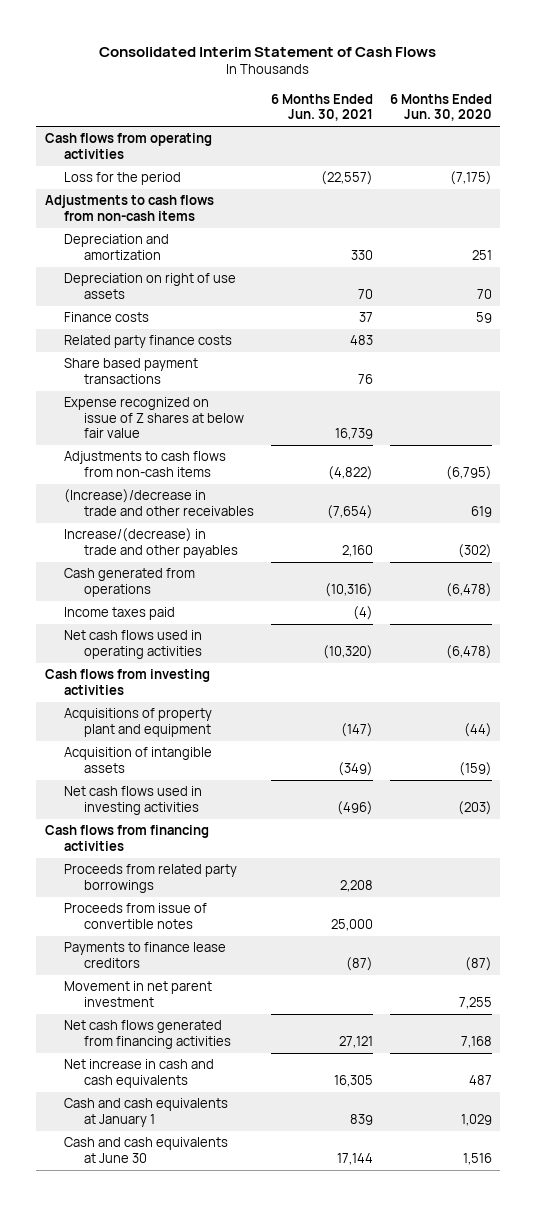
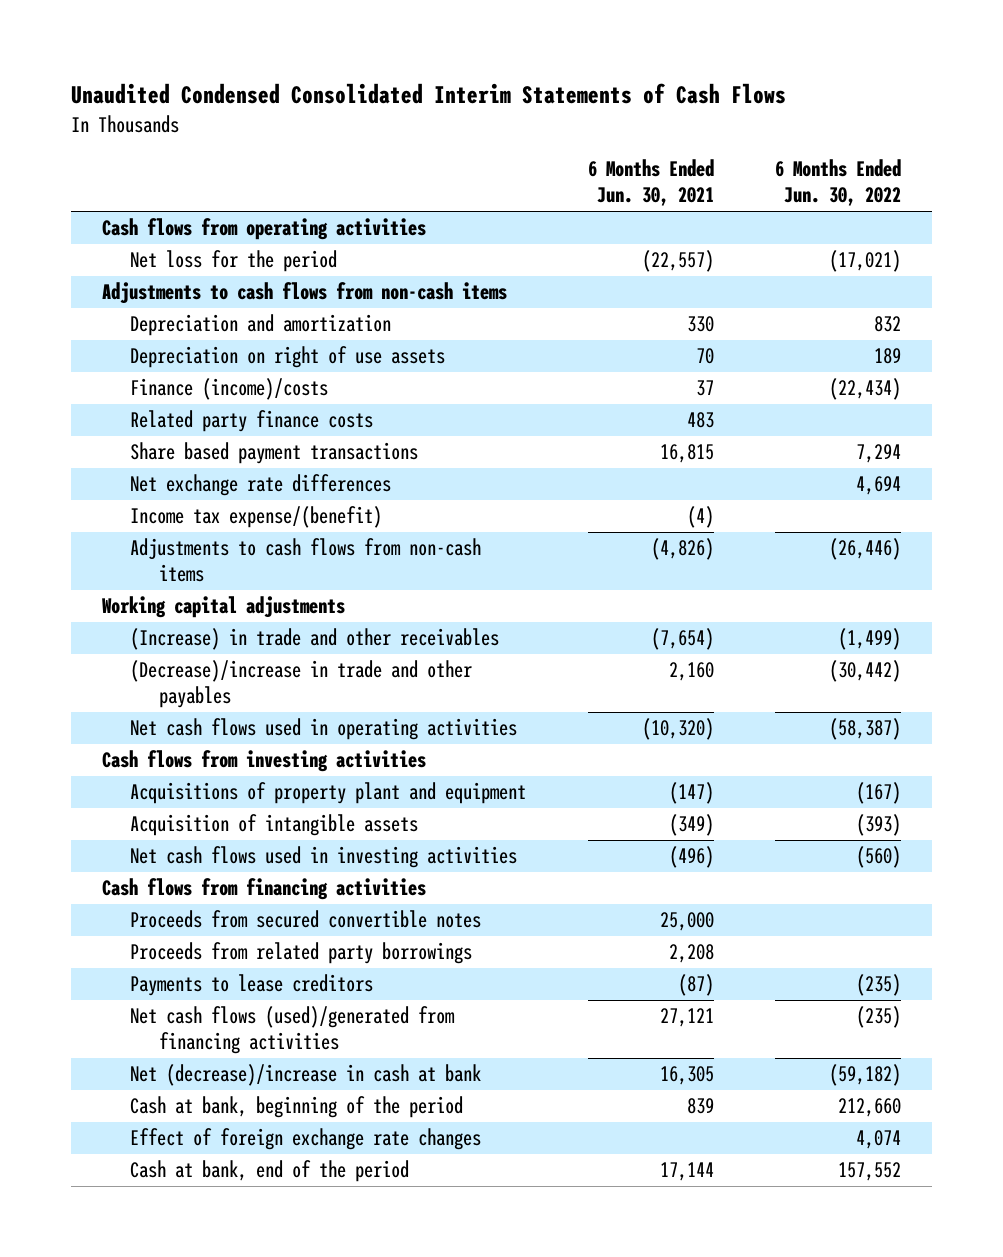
[99,46,437,57] Consolidated Interim Statement of Cash Flows -> [70,83,786,105] Unaudited Condensed Consolidated Interim Statements of Cash Flows
[389,93,492,122] 6 Months Ended Jun. 30, 2020 -> none
none -> [775,159,902,207] 6 Months Ended Jun. 30, 2022
[64,172,182,186] Loss for the period -> [130,250,338,273] Net loss for the period
[64,312,150,323] Finance costs -> [130,378,329,401] Finance (income)/costs
[64,397,244,439] Expense recognized on issue of Z shares at below fair value -> none
[64,568,196,597] Cash generated from operations -> none
[64,607,176,621] Income taxes paid -> none
[357,373,373,384] 76 -> [659,444,714,464] 16,815
none -> [130,474,392,497] Net exchange rate differences
none -> [130,506,383,529] Income tax expense/(benefit)
[327,465,373,480] (4,822) -> [650,538,714,561] (4,826)
none -> [101,596,345,619] Working capital adjustments
[64,489,254,516] (Increase)/decrease in trade and other receivables -> [130,628,500,651] (Increase) in trade and other receivables
[64,528,238,558] Increase/(decrease) in trade and other payables -> [130,660,473,709] (Decrease)/increase in trade and other payables
none -> [130,910,482,929] Proceeds from secured convertible notes
[64,903,208,929] Proceeds from issue of convertible notes -> none
[64,981,213,1007] Movement in net parent investment -> none
[64,942,227,968] Payments to finance lease creditors -> [130,974,374,997] Payments to lease creditors
[64,1020,231,1049] Net cash flows generated from financing activities -> [130,1006,456,1055] Net cash flows (used)/generated from financing activities
[64,1059,215,1088] Net increase in cash and cash equivalents -> [130,1064,482,1087] Net (decrease)/increase in cash at bank
[64,1098,229,1127] Cash and cash equivalents at January 1 -> [130,1096,464,1119] Cash at bank, beginning of the period
none -> [130,1128,482,1151] Effect of foreign exchange rate changes
[64,1137,229,1163] Cash and cash equivalents at June 30 -> [130,1160,410,1183] Cash at bank, end of the period

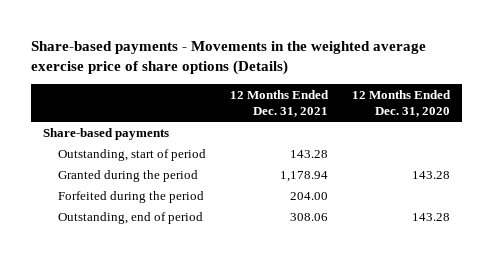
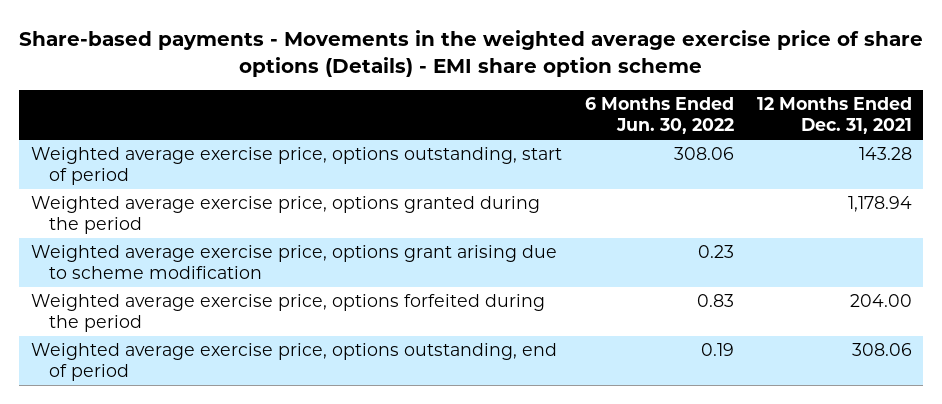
[31,41,427,76] Share-based payments - Movements in the weighted average exercise price of share options (Details) -> [19,29,924,77] Share-based payments - Movements in the weighted average exercise price of share options (Details) - EMI share option scheme
[351,90,451,118] 12 Months Ended Dec. 31, 2020 -> none
none -> [584,97,734,135] 6 Months Ended Jun. 30, 2022
[43,127,170,140] Share-based payments -> none
[57,148,206,161] Outstanding, start of period -> [30,147,562,185] Weighted average exercise price, options outstanding, start of period
[57,169,198,182] Granted during the period -> [30,196,540,234] Weighted average exercise price, options granted during the period
none -> [30,245,557,279] Weighted average exercise price, options grant arising due to scheme modification
[57,190,204,203] Forfeited during the period -> [30,294,545,332] Weighted average exercise price, options forfeited during the period
[57,211,203,224] Outstanding, end of period -> [30,343,557,381] Weighted average exercise price, options outstanding, end of period

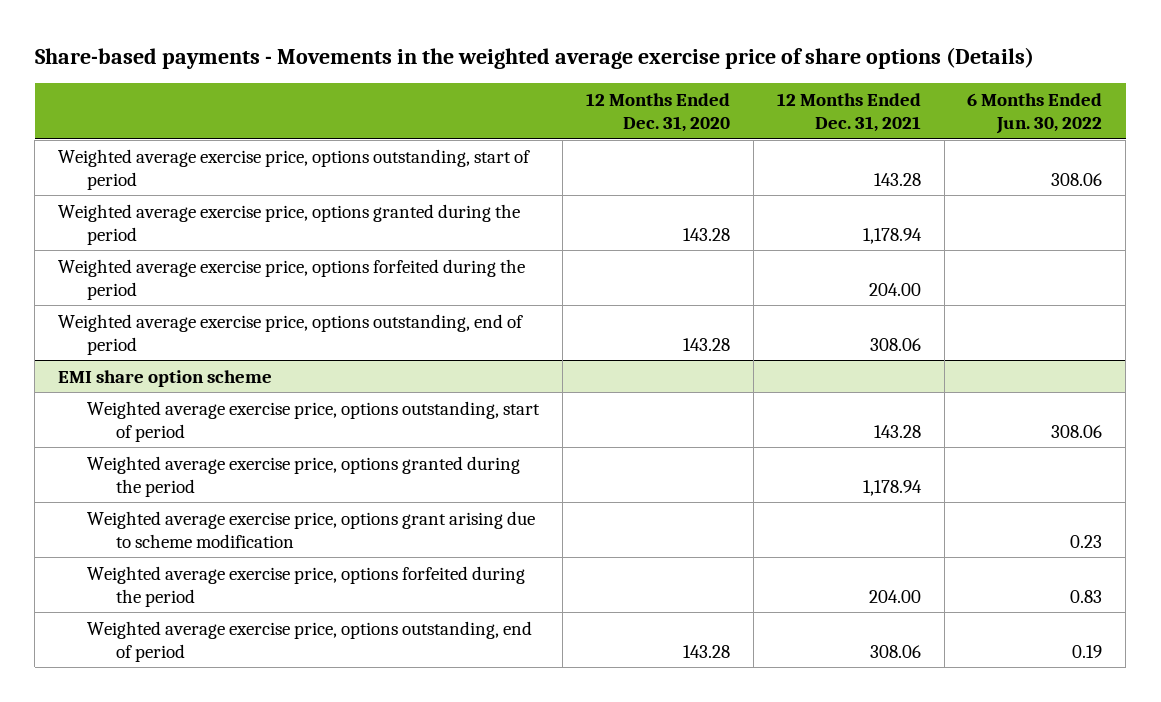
[19,29,924,77] Share-based payments - Movements in the weighted average exercise price of share options (Details) - EMI share option scheme -> [34,47,1034,70] Share-based payments - Movements in the weighted average exercise price of share options (Details)
none -> [585,92,730,133] 12 Months Ended Dec. 31, 2020
none -> [58,258,526,300] Weighted average exercise price, options forfeited during the period
none -> [58,313,524,355] Weighted average exercise price, options outstanding, end of period
none -> [58,369,273,387] EMI share option scheme
none -> [87,400,541,442] Weighted average exercise price, options outstanding, start of period
none -> [87,455,521,497] Weighted average exercise price, options granted during the period

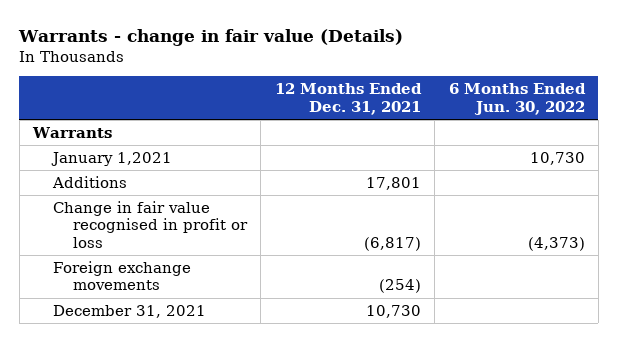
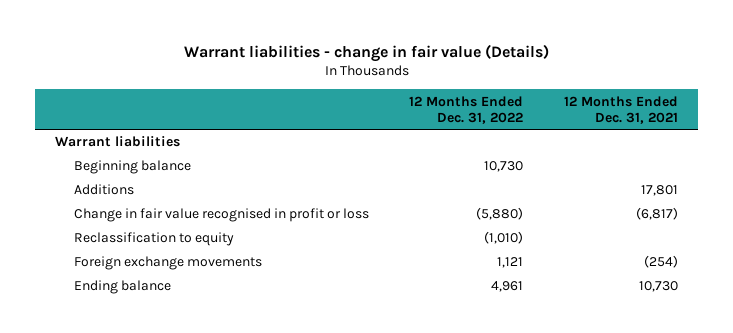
[18,29,404,47] Warrants - change in fair value (Details) -> [183,43,549,62] Warrant liabilities - change in fair value (Details)
[448,83,586,115] 6 Months Ended Jun. 30, 2022 -> none
none -> [409,95,524,124] 12 Months Ended Dec. 31, 2022
[32,126,113,138] Warrants -> [55,136,181,148] Warrant liabilities
[51,151,173,166] January 1,2021 -> [74,160,192,175] Beginning balance
none -> [74,232,235,247] Reclassification to equity
[53,304,207,318] December 31, 2021 -> [74,280,172,295] Ending balance

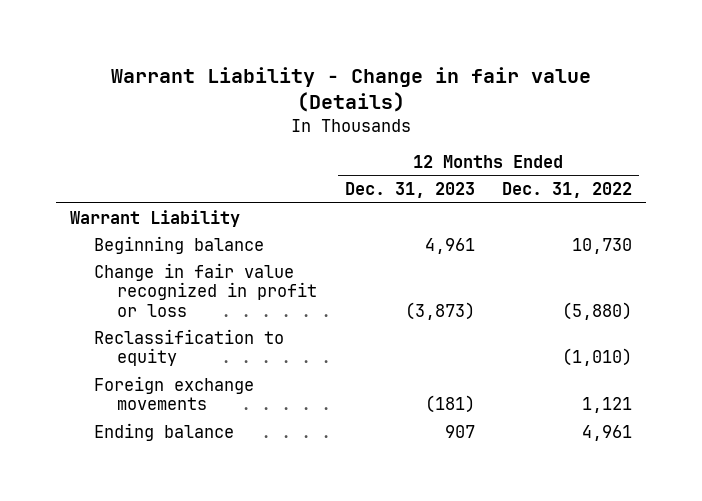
[183,43,549,62] Warrant liabilities - change in fair value (Details) -> [111,66,592,112] Warrant Liability - Change in fair value (Details)
[563,95,678,124] 12 Months Ended Dec. 31, 2021 -> none
none -> [344,182,475,199] Dec. 31, 2023
[55,136,181,148] Warrant liabilities -> [70,209,241,227] Warrant Liability
[74,184,135,196] Additions -> none
[74,208,370,223] Change in fair value recognised in profit or loss -> [93,262,317,318] Change in fair value recognized in profit or loss

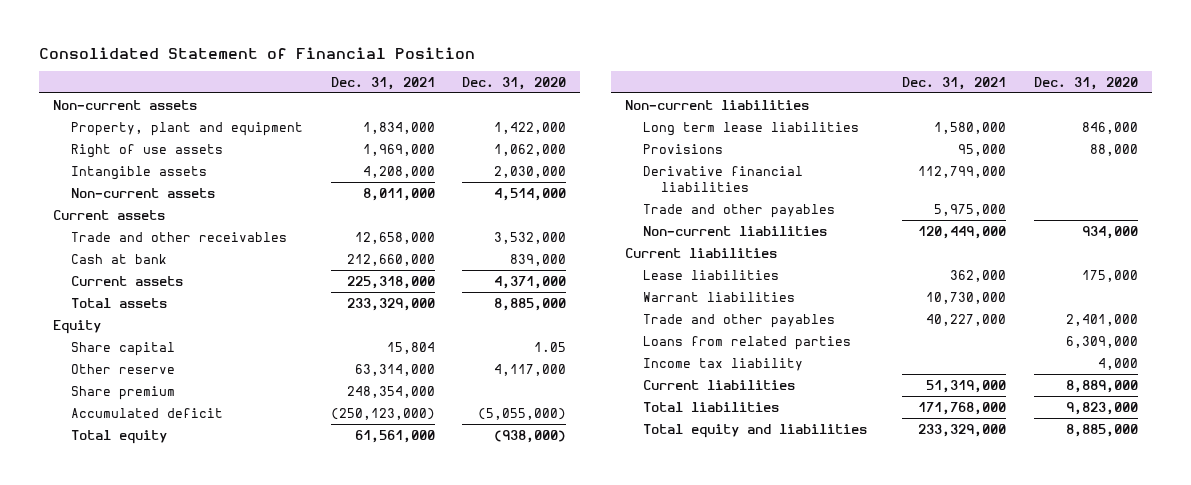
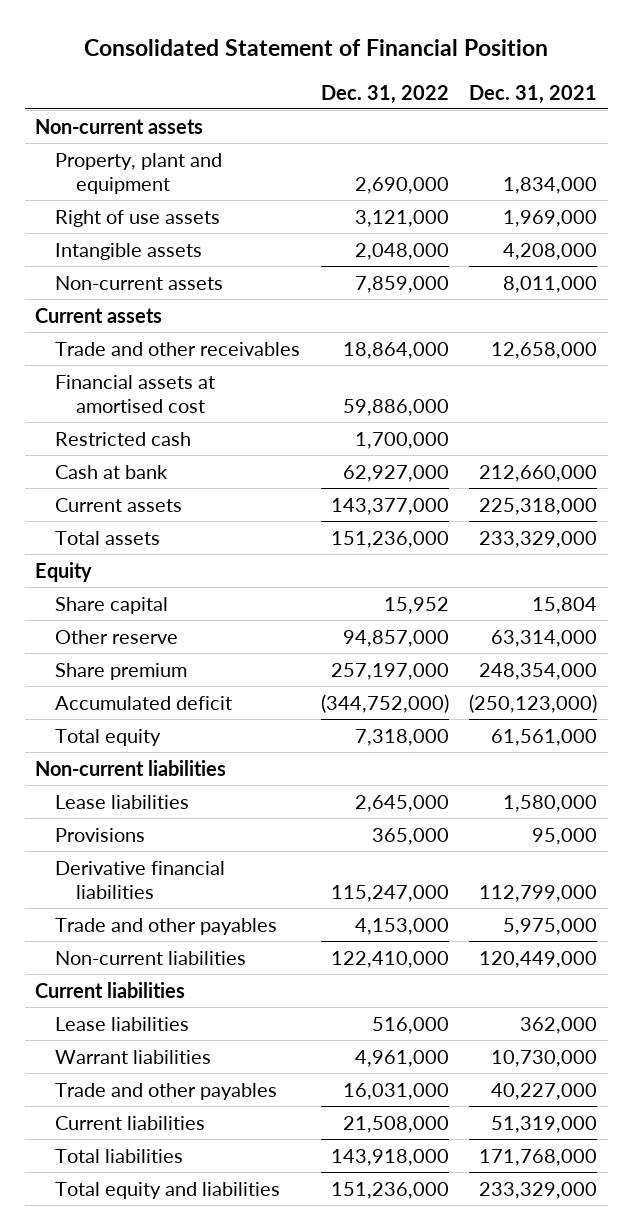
[462,76,567,90] Dec. 31, 2020 -> none
none -> [320,84,449,104] Dec. 31, 2022
none -> [55,374,216,414] Financial assets at amortised cost
none -> [55,431,192,446] Restricted cash
[642,121,859,136] Long term lease liabilities -> [55,794,190,809] Lease liabilities
[642,335,851,350] Loans from related parties -> none
[642,357,803,371] Income tax liability -> none

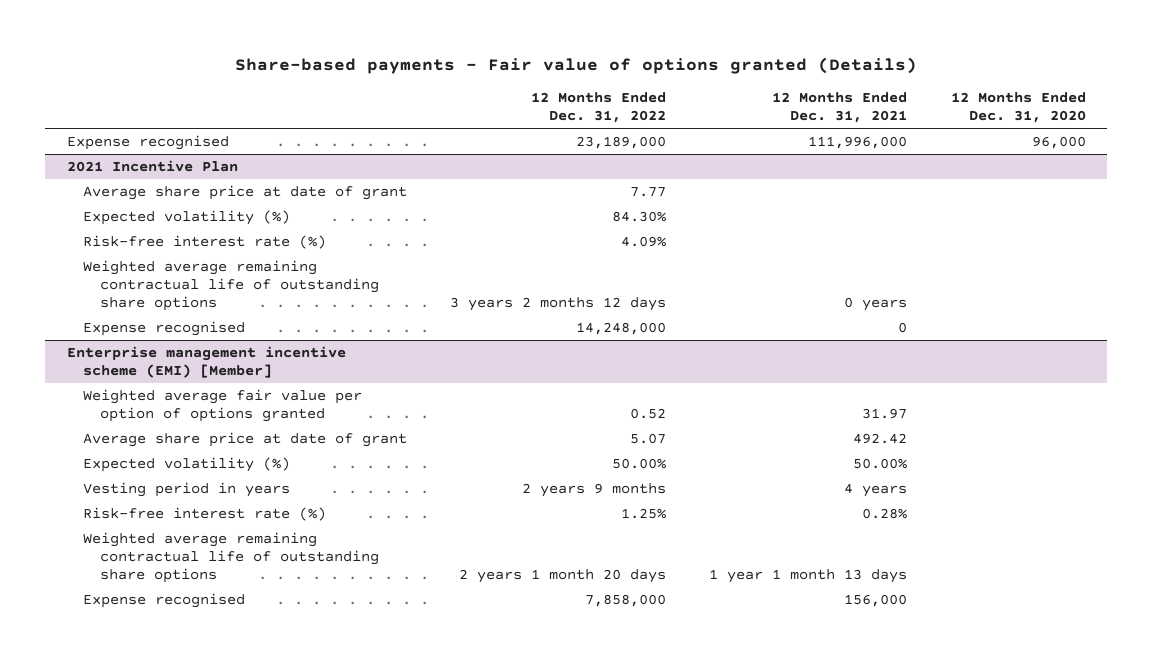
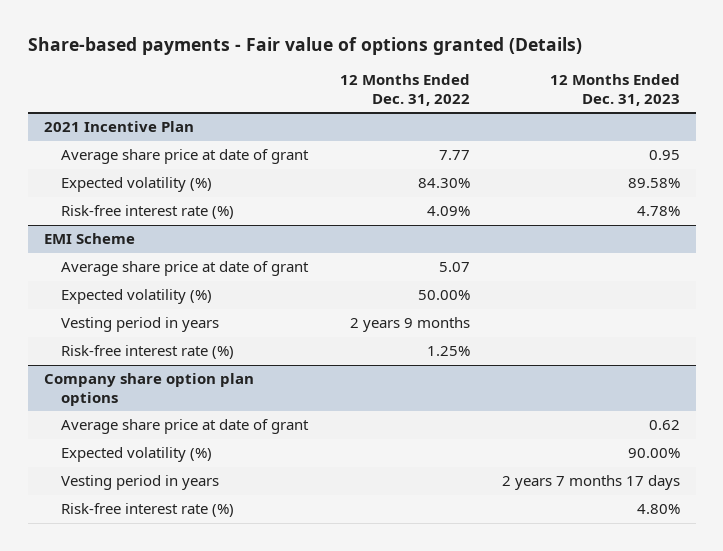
[772,92,908,124] 12 Months Ended Dec. 31, 2021 -> none
[950,92,1086,124] 12 Months Ended Dec. 31, 2020 -> none
none -> [549,74,680,107] 12 Months Ended Dec. 31, 2023
[66,135,229,151] Expense recognised -> none
[83,260,379,312] Weighted average remaining contractual life of outstanding share options -> none
[83,321,246,337] Expense recognised -> none
[83,389,363,423] Weighted average fair value per option of options granted -> none
[66,346,346,379] Enterprise management incentive scheme (EMI) [Member] -> [43,233,135,245] EMI Scheme
[83,532,379,584] Weighted average remaining contractual life of outstanding share options -> none
[83,593,246,609] Expense recognised -> none
none -> [43,373,254,407] Company share option plan options
none -> [61,419,310,435] Average share price at date of grant
none -> [61,447,213,463] Expected volatility (%)
none -> [61,475,220,491] Vesting period in years
none -> [61,503,235,518] Risk-free interest rate (%)

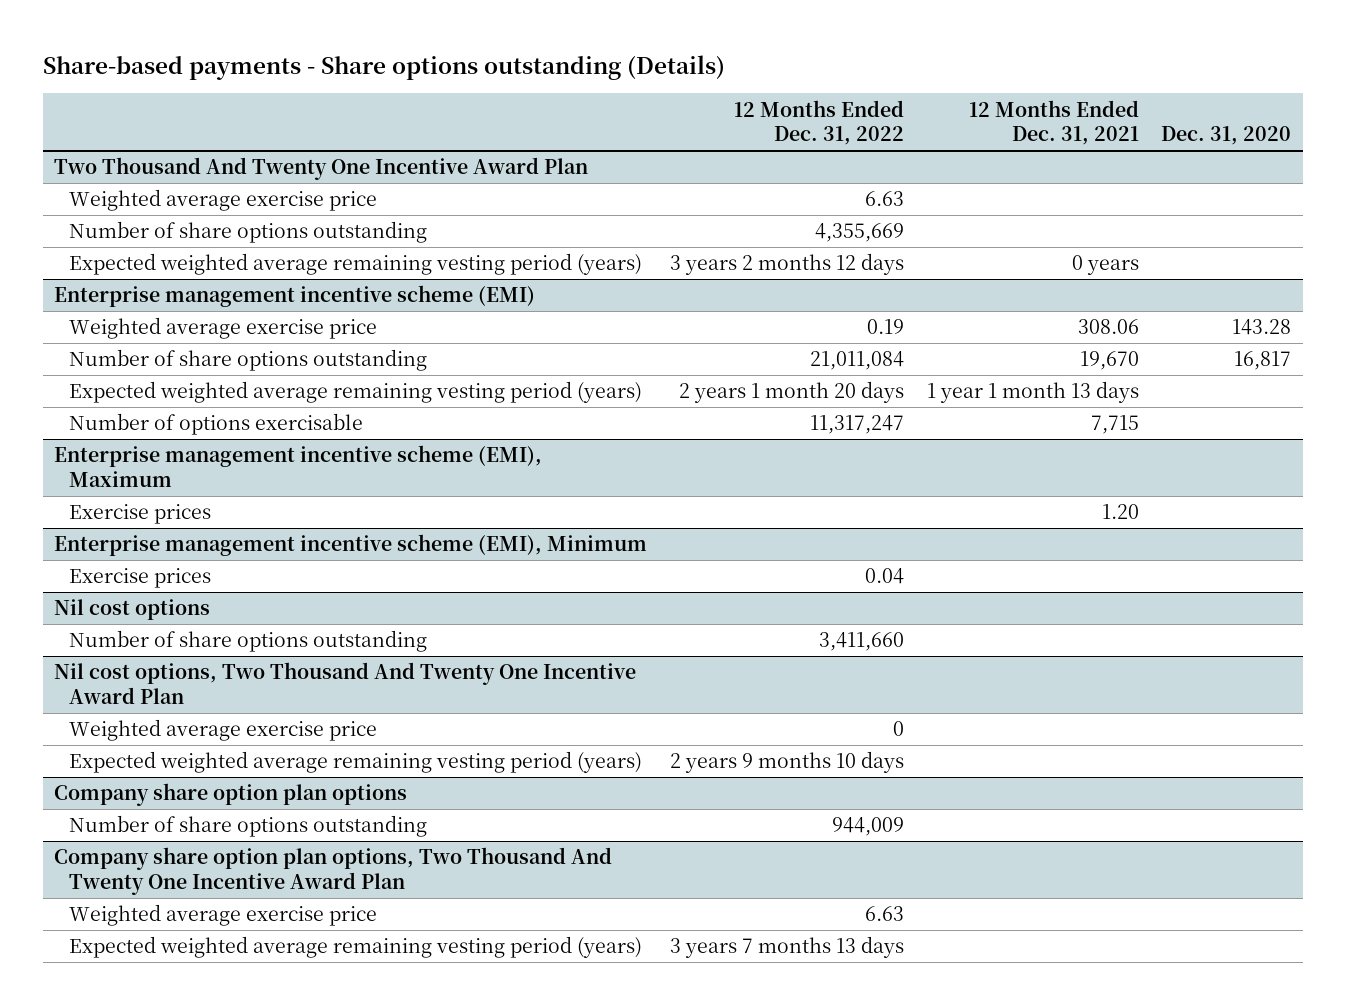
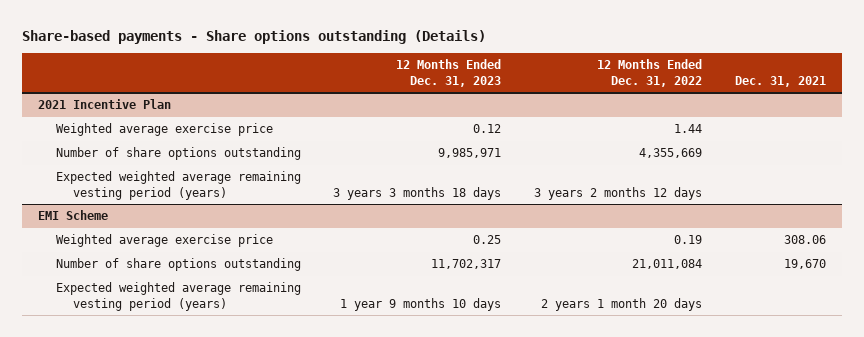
[968,99,1139,146] 12 Months Ended Dec. 31, 2021 -> none
[1161,126,1292,146] Dec. 31, 2020 -> none
none -> [396,59,502,87] 12 Months Ended Dec. 31, 2023
none -> [734,75,826,87] Dec. 31, 2021
[54,157,589,181] Two Thousand And Twenty One Incentive Award Plan -> [38,99,172,110] 2021 Incentive Plan
[865,191,905,207] 6.63 -> [674,124,703,134] 1.44
[54,285,536,308] Enterprise management incentive scheme (EMI) -> [38,210,109,221] EMI Scheme
[69,413,364,436] Number of options exercisable -> none
[54,445,543,487] Enterprise management incentive scheme (EMI), Maximum -> none
[69,504,212,525] Exercise prices -> none
[54,534,648,557] Enterprise management incentive scheme (EMI), Minimum -> none
[69,568,212,589] Exercise prices -> none
[54,599,211,621] Nil cost options -> none
[69,630,428,653] Number of share options outstanding -> none
[54,662,637,704] Nil cost options, Two Thousand And Twenty One Incentive Award Plan -> none
[69,719,378,742] Weighted average exercise price -> none
[69,751,643,774] Expected weighted average remaining vesting period (years) -> none
[54,783,408,807] Company share option plan options -> none
[69,815,428,838] Number of share options outstanding -> none
[54,847,613,895] Company share option plan options, Two Thousand And Twenty One Incentive Award Plan -> none
[69,904,378,927] Weighted average exercise price -> none
[69,936,643,959] Expected weighted average remaining vesting period (years) -> none

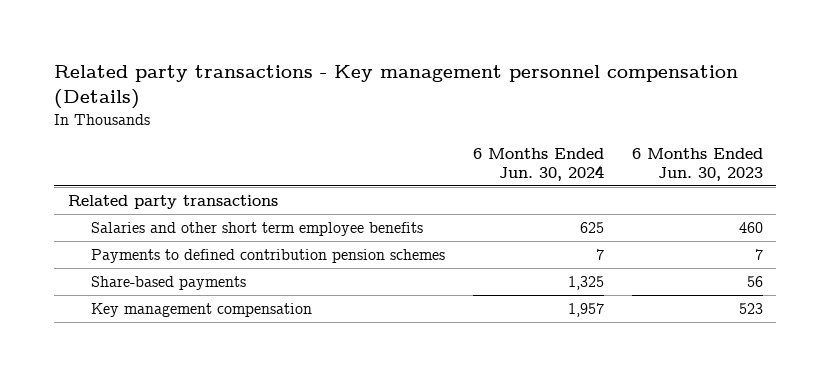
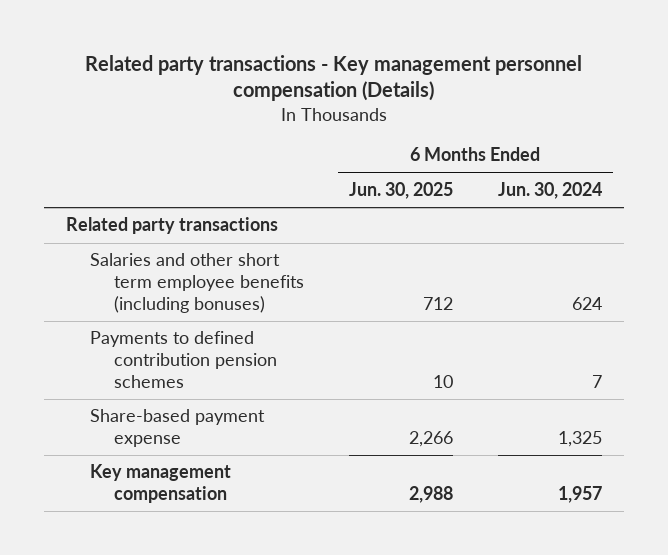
[631,148,763,182] 6 Months Ended Jun. 30, 2023 -> none
none -> [348,181,453,199] Jun. 30, 2025
[90,221,423,236] Salaries and other short term employee benefits -> [90,253,305,314] Salaries and other short term employee benefits (including bonuses)
[579,221,604,233] 625 -> [571,297,602,311] 624
[90,275,246,290] Share-based payments -> [90,409,266,448] Share-based payment expense

